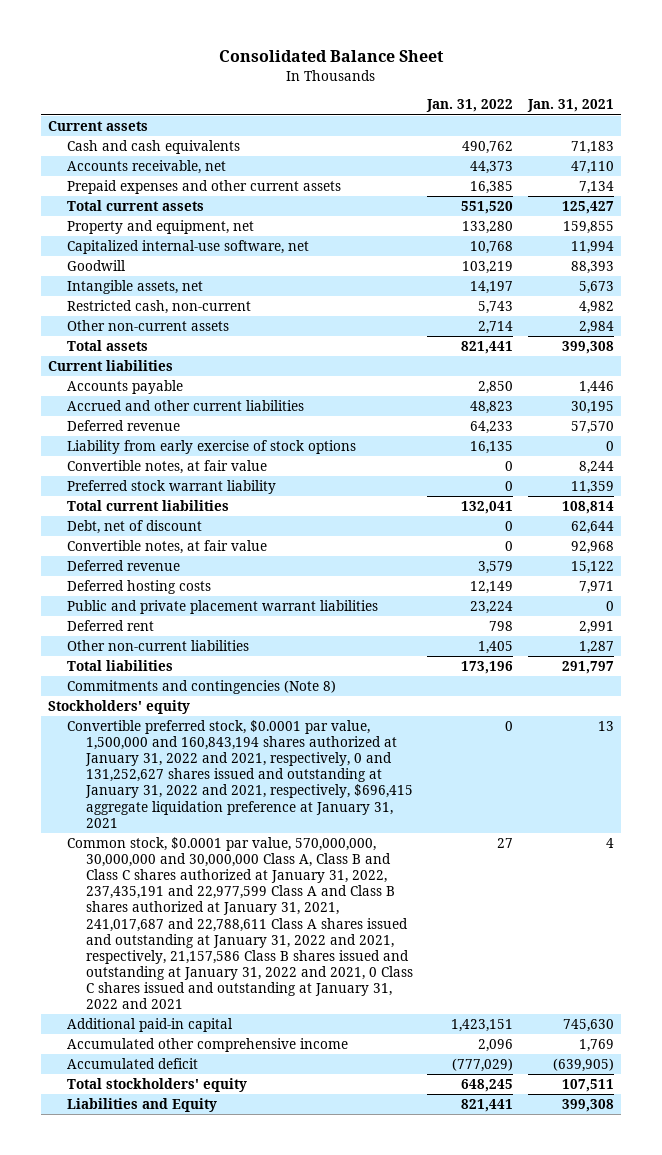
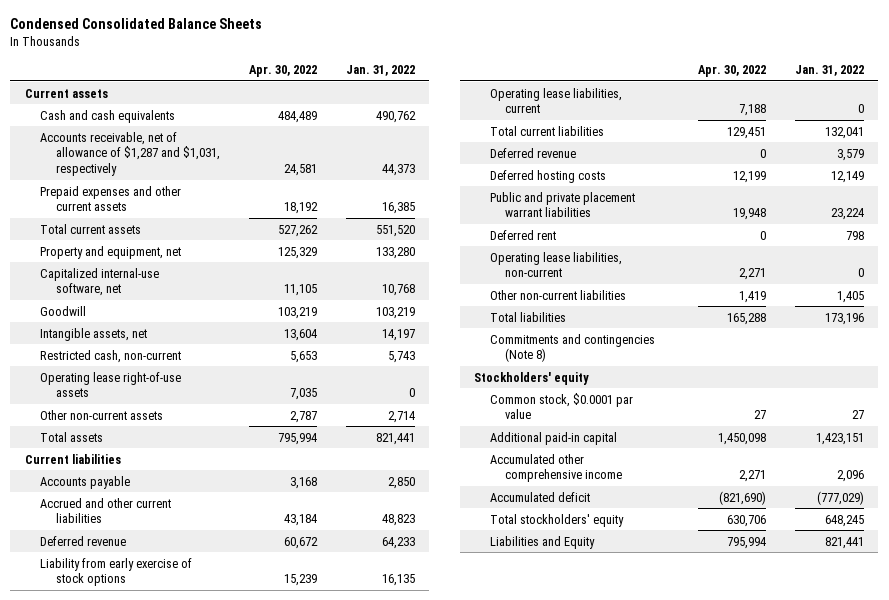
[219,50,445,63] Consolidated Balance Sheet -> [10,18,263,30] Condensed Consolidated Balance Sheets
[526,99,614,113] Jan. 31, 2021 -> none
none -> [248,64,317,77] Apr. 30, 2022
[67,159,227,174] Accounts receivable, net -> [40,131,221,176] Accounts receivable, net of allowance of $1,287 and $1,031, respectively
none -> [40,371,182,398] Operating lease right-of-use assets
[67,459,268,474] Convertible notes, at fair value -> none
[67,479,277,494] Preferred stock warrant liability -> none
none -> [489,87,622,114] Operating lease liabilities, current
[67,519,203,534] Debt, net of discount -> none
[67,539,268,554] Convertible notes, at fair value -> none
none -> [489,251,622,278] Operating lease liabilities, non-current
[67,719,414,828] Convertible preferred stock, $0.0001 par value, 1,500,000 and 160,843,194 shares authorized at January 31, 2022 and 2021, respectively, 0 and 131,252,627 shares issued and outstanding at January 31, 2022 and 2021, respectively, $696,415 aggregate liquidation preference at January 31, 2021 -> none
[67,836,414,1010] Common stock, $0.0001 par value, 570,000,000, 30,000,000 and 30,000,000 Class A, Class B and Class C shares authorized at January 31, 2022, 237,435,191 and 22,977,599 Class A and Class B shares authorized at January 31, 2021, 241,017,687 and 22,788,611 Class A shares issued and outstanding at January 31, 2022 and 2021, respectively, 21,157,586 Class B shares issued and outstanding at January 31, 2022 and 2021, 0 Class C shares issued and outstanding at January 31, 2022 and 2021 -> [489,392,633,420] Common stock, $0.0001 par value

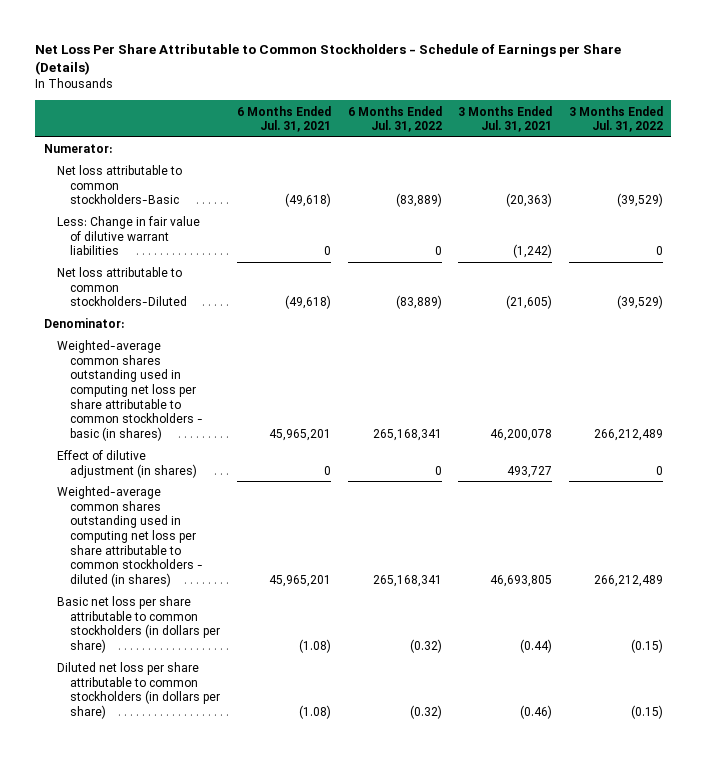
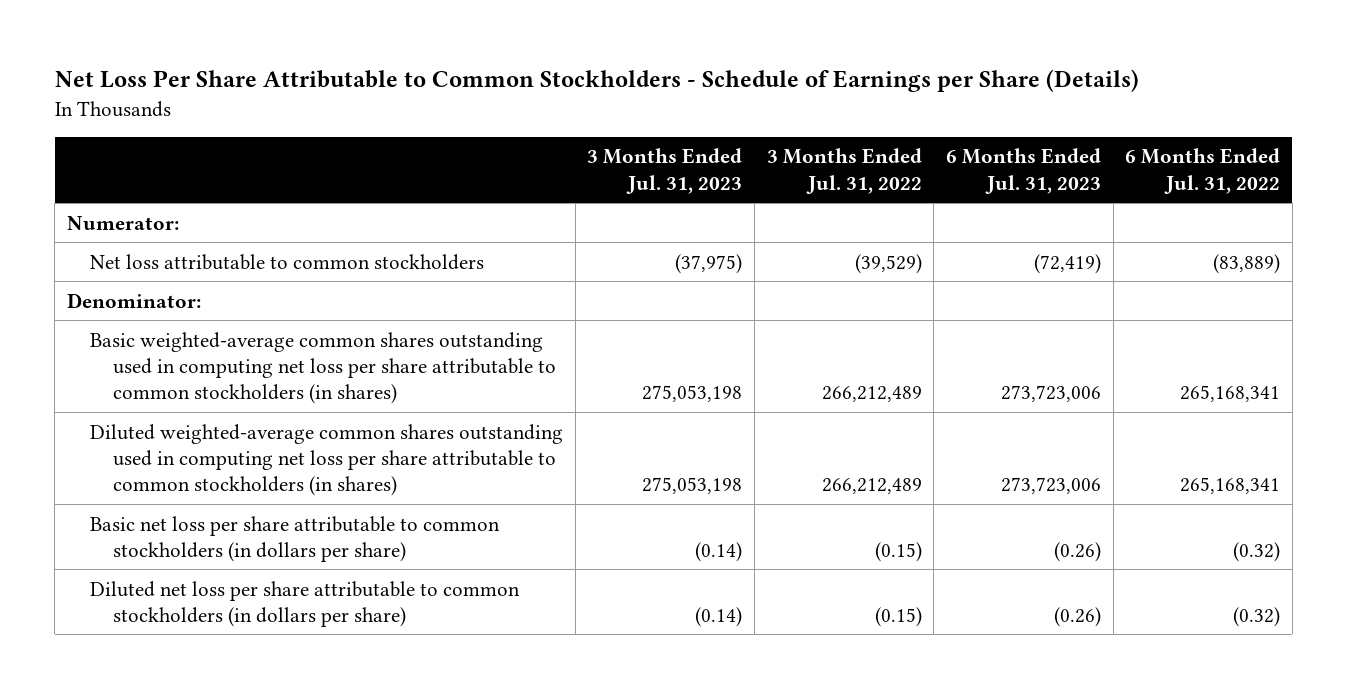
[236,105,331,133] 6 Months Ended Jul. 31, 2021 -> none
[458,105,553,133] 3 Months Ended Jul. 31, 2021 -> none
none -> [587,148,743,194] 3 Months Ended Jul. 31, 2023
none -> [945,148,1101,194] 6 Months Ended Jul. 31, 2023
[57,216,201,256] Less: Change in fair value of dilutive warrant liabilities -> none
[57,267,188,307] Net loss attributable to common stockholders-Diluted -> none
[57,165,183,205] Net loss attributable to common stockholders-Basic -> [90,253,485,270] Net loss attributable to common stockholders
[57,450,198,478] Effect of dilutive adjustment (in shares) -> none
[57,340,204,442] Weighted-average common shares outstanding used in computing net loss per share attributable to common stockholders - basic (in shares) -> [90,331,557,404] Basic weighted-average common shares outstanding used in computing net loss per share attributable to common stockholders (in shares)
[57,486,204,588] Weighted-average common shares outstanding used in computing net loss per share attributable to common stockholders - diluted (in shares) -> [90,423,564,496] Diluted weighted-average common shares outstanding used in computing net loss per share attributable to common stockholders (in shares)

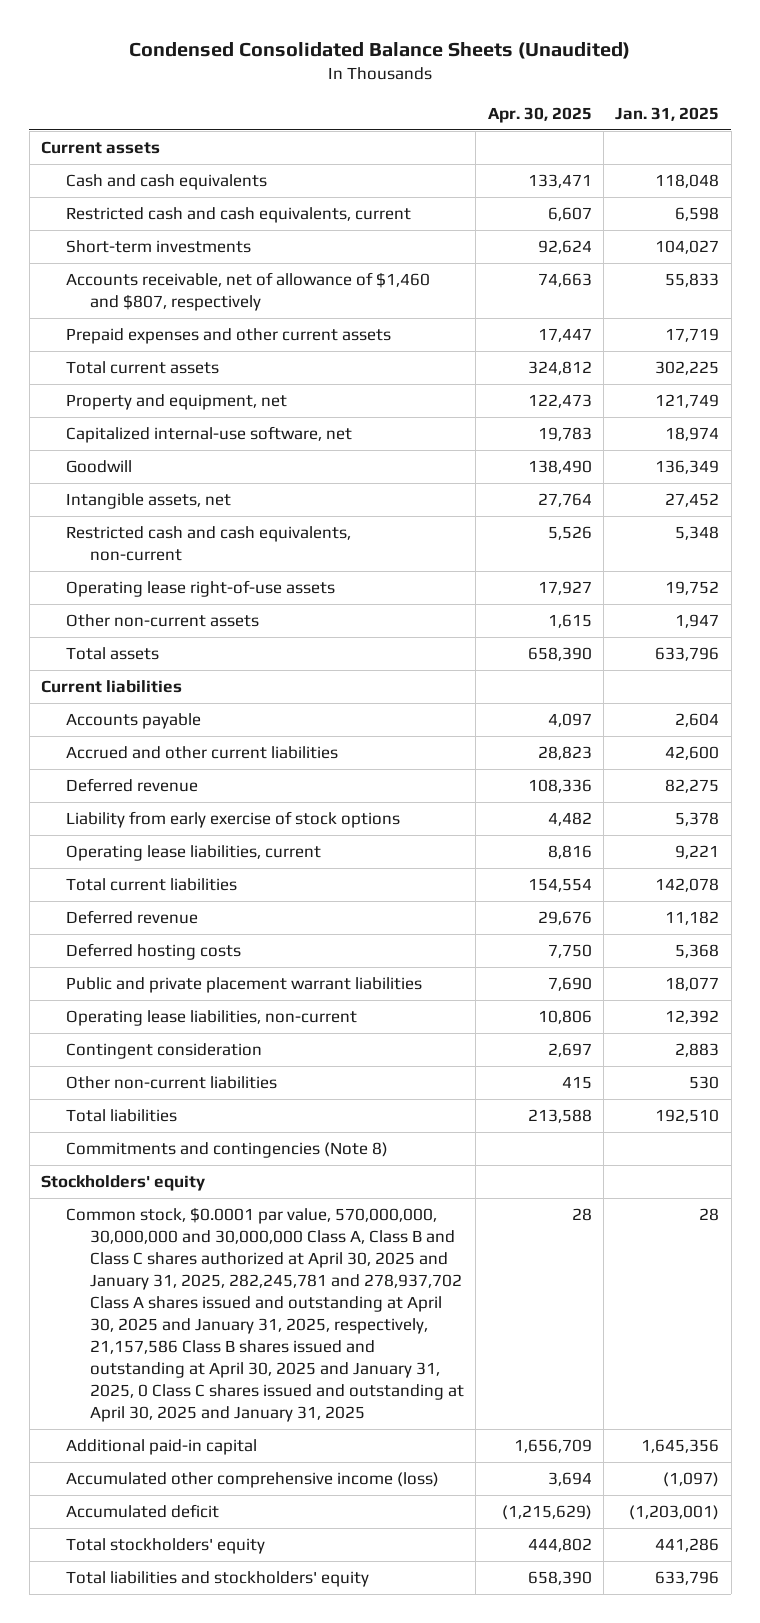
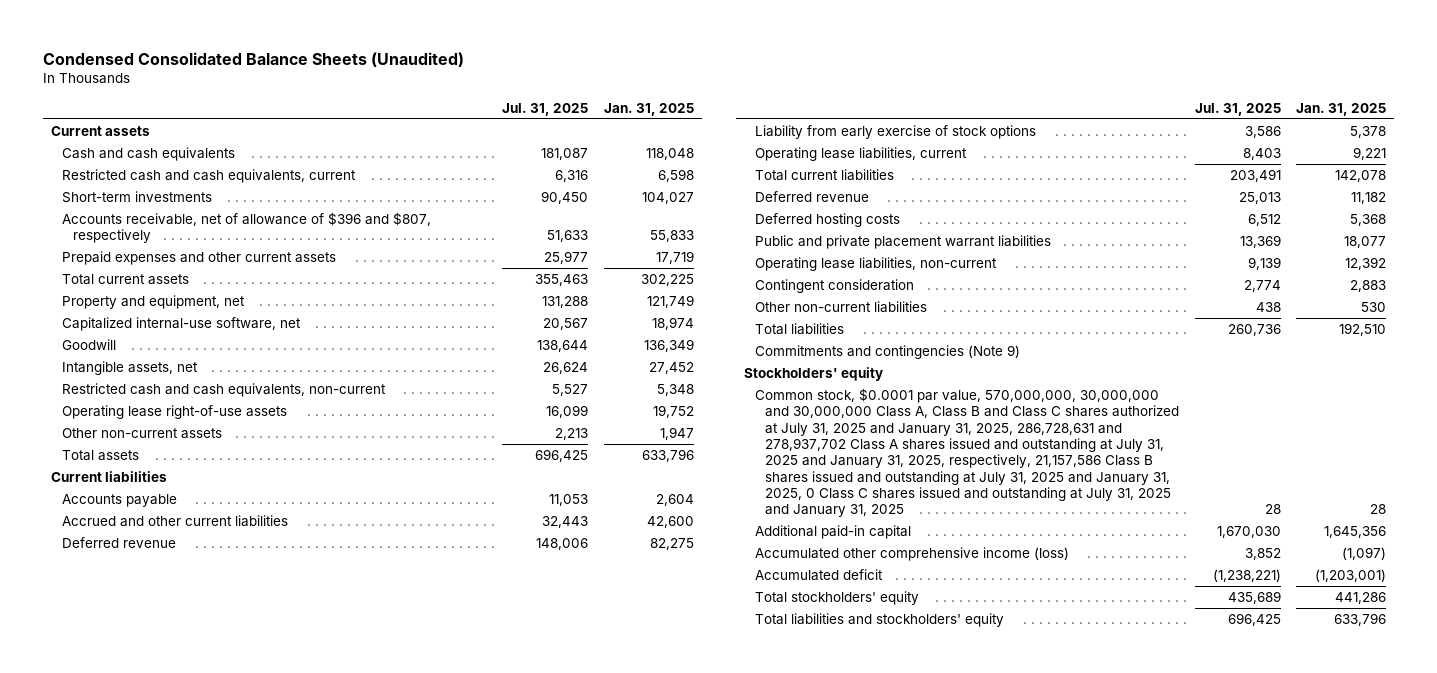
[487,106,592,123] Apr. 30, 2025 -> none
none -> [502,102,589,116] Jul. 31, 2025
[65,272,430,312] Accounts receivable, net of allowance of $1,460 and $807, respectively -> [61,211,431,244] Accounts receivable, net of allowance of $396 and $807, respectively
[65,1142,388,1159] Commitments and contingencies (Note 8) -> [754,344,1020,359] Commitments and contingencies (Note 9)
[65,1207,465,1422] Common stock, $0.0001 par value, 570,000,000, 30,000,000 and 30,000,000 Class A, Class B and Class C shares authorized at April 30, 2025 and January 31, 2025, 282,245,781 and 278,937,702 Class A shares issued and outstanding at April 30, 2025 and January 31, 2025, respectively, 21,157,586 Class B shares issued and outstanding at April 30, 2025 and January 31, 2025, 0 Class C shares issued and outstanding at April 30, 2025 and January 31, 2025 -> [754,387,1180,518] Common stock, $0.0001 par value, 570,000,000, 30,000,000 and 30,000,000 Class A, Class B and Class C shares authorized at July 31, 2025 and January 31, 2025, 286,728,631 and 278,937,702 Class A shares issued and outstanding at July 31, 2025 and January 31, 2025, respectively, 21,157,586 Class B shares issued and outstanding at July 31, 2025 and January 31, 2025, 0 Class C shares issued and outstanding at July 31, 2025 and January 31, 2025

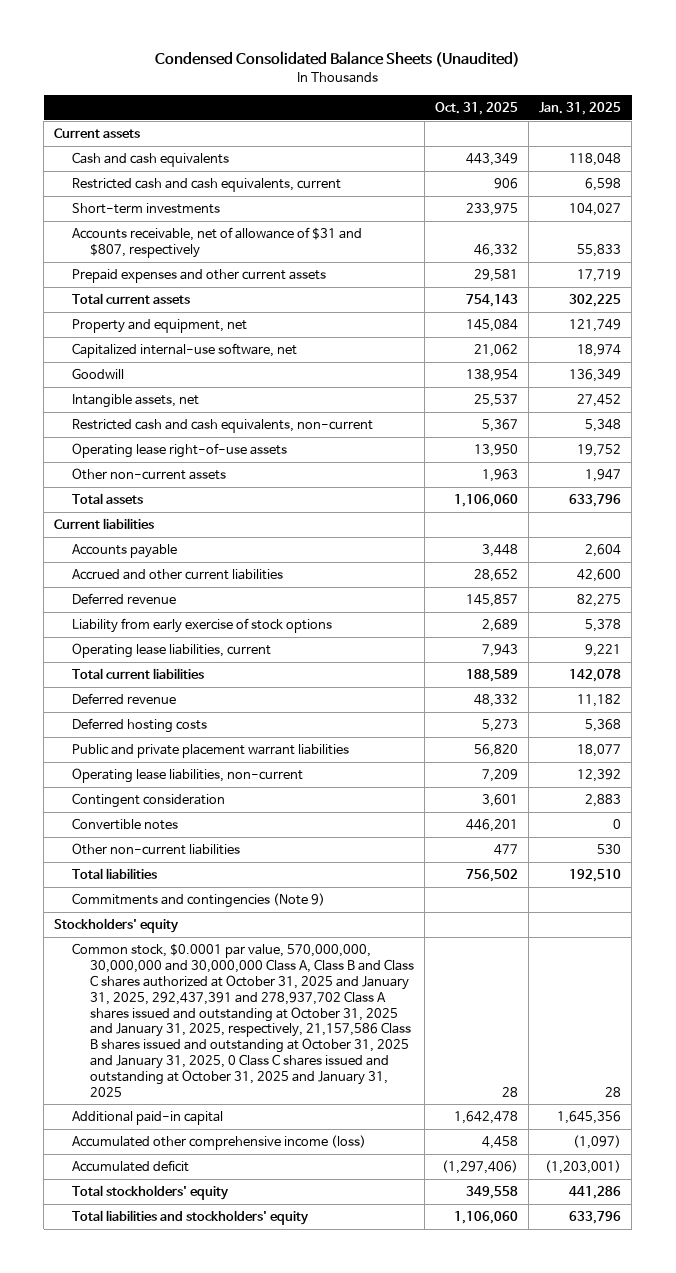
[502,102,589,116] Jul. 31, 2025 -> none
none -> [435,101,519,115] Oct. 31, 2025
[61,211,431,244] Accounts receivable, net of allowance of $396 and $807, respectively -> [72,227,363,258] Accounts receivable, net of allowance of $31 and $807, respectively
none -> [72,818,179,831] Convertible notes
[754,387,1180,518] Common stock, $0.0001 par value, 570,000,000, 30,000,000 and 30,000,000 Class A, Class B and Class C shares authorized at July 31, 2025 and January 31, 2025, 286,728,631 and 278,937,702 Class A shares issued and outstanding at July 31, 2025 and January 31, 2025, respectively, 21,157,586 Class B shares issued and outstanding at July 31, 2025 and January 31, 2025, 0 Class C shares issued and outstanding at July 31, 2025 and January 31, 2025 -> [72,943,415,1097] Common stock, $0.0001 par value, 570,000,000, 30,000,000 and 30,000,000 Class A, Class B and Class C shares authorized at October 31, 2025 and January 31, 2025, 292,437,391 and 278,937,702 Class A shares issued and outstanding at October 31, 2025 and January 31, 2025, respectively, 21,157,586 Class B shares issued and outstanding at October 31, 2025 and January 31, 2025, 0 Class C shares issued and outstanding at October 31, 2025 and January 31, 2025

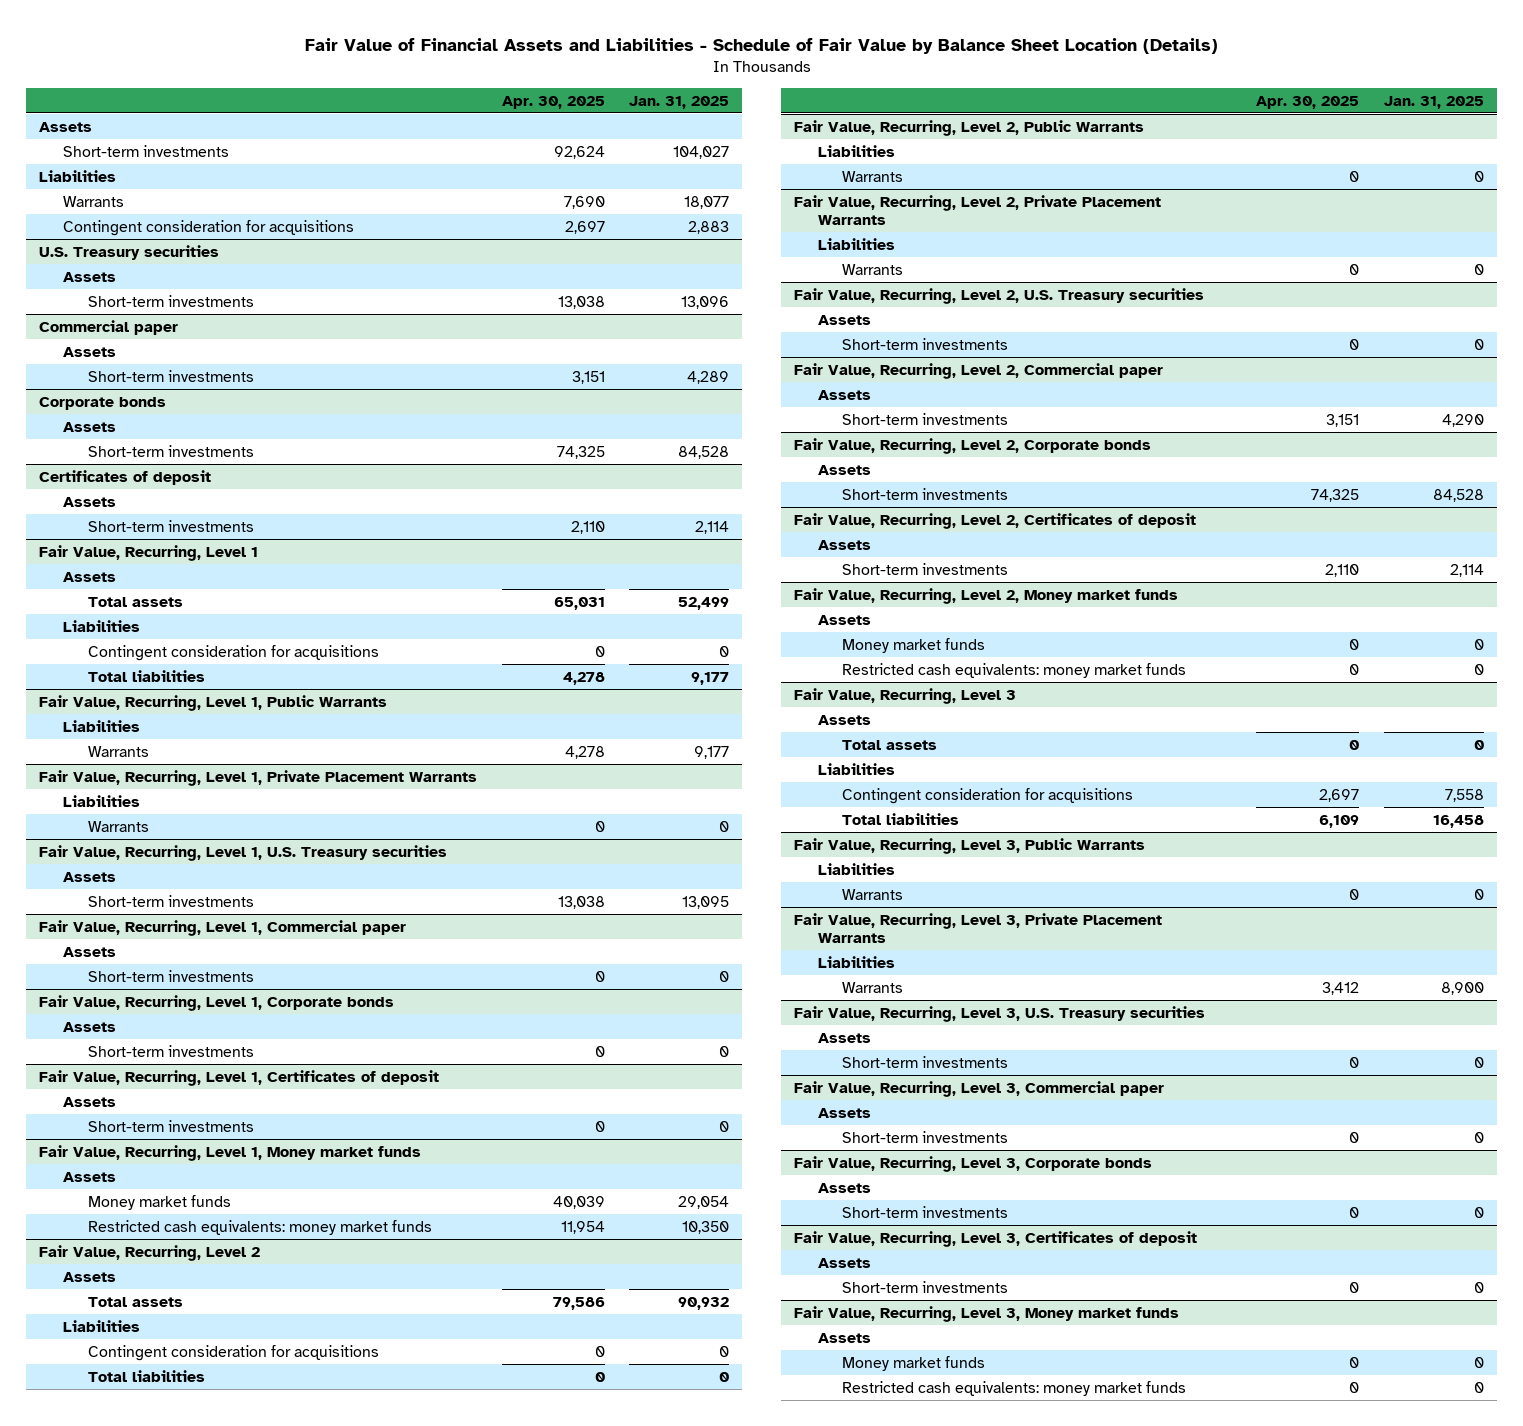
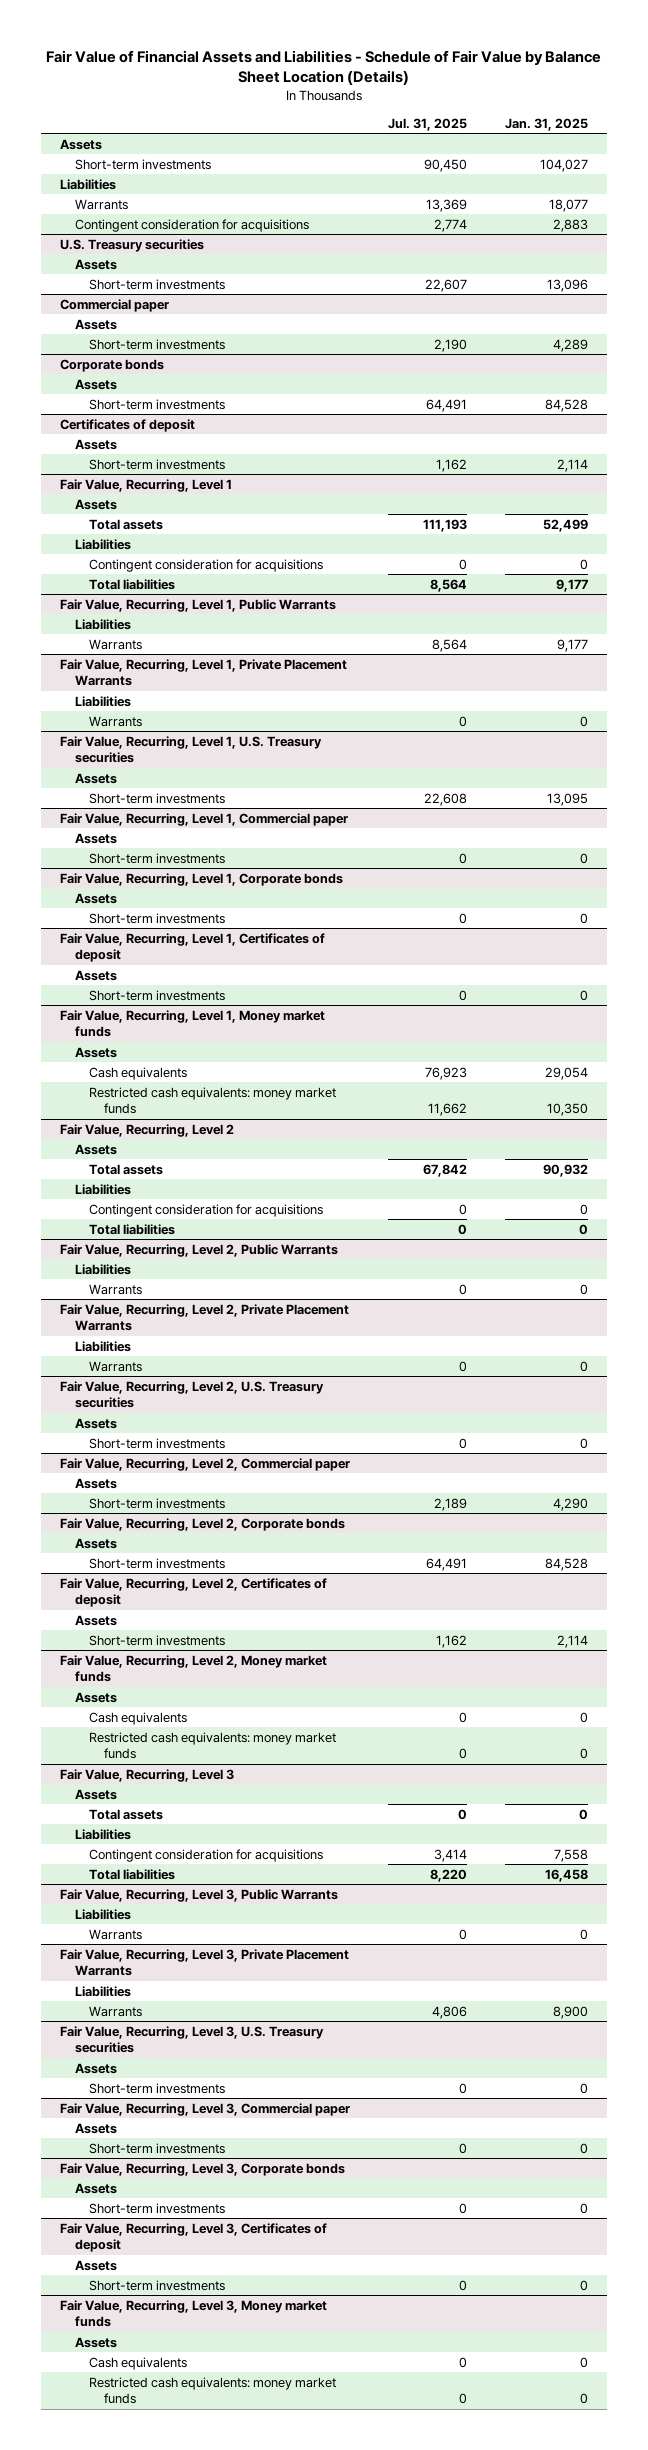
[501,95,605,109] Apr. 30, 2025 -> none
none -> [387,117,467,131] Jul. 31, 2025
[87,1194,231,1210] Money market funds -> [89,1066,188,1080] Cash equivalents
[842,637,986,653] Money market funds -> [89,1711,188,1725] Cash equivalents
[842,1355,986,1371] Money market funds -> [89,2356,188,2370] Cash equivalents

